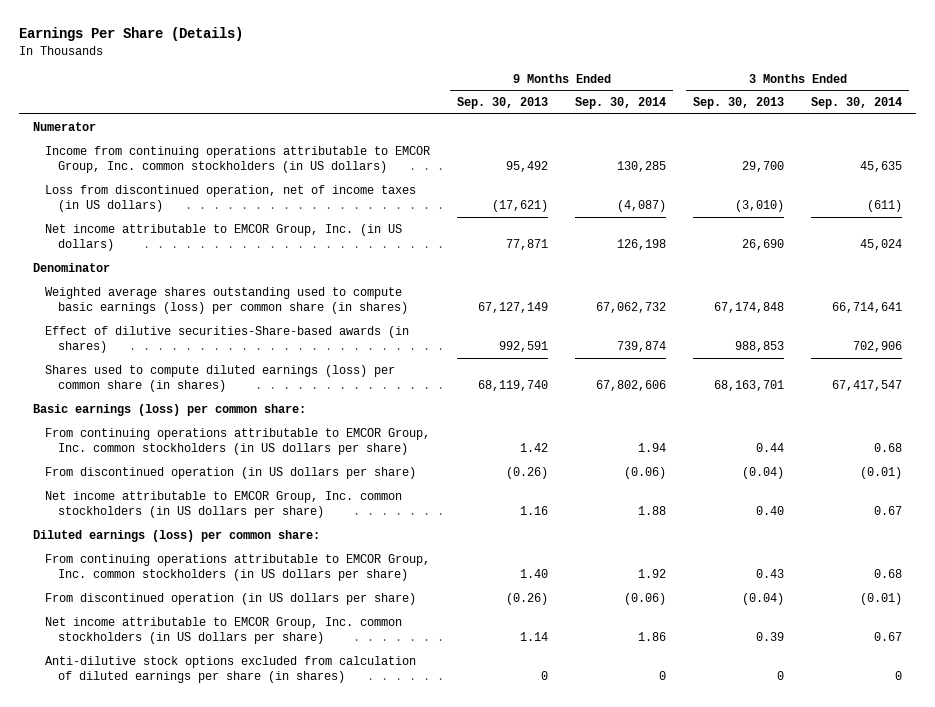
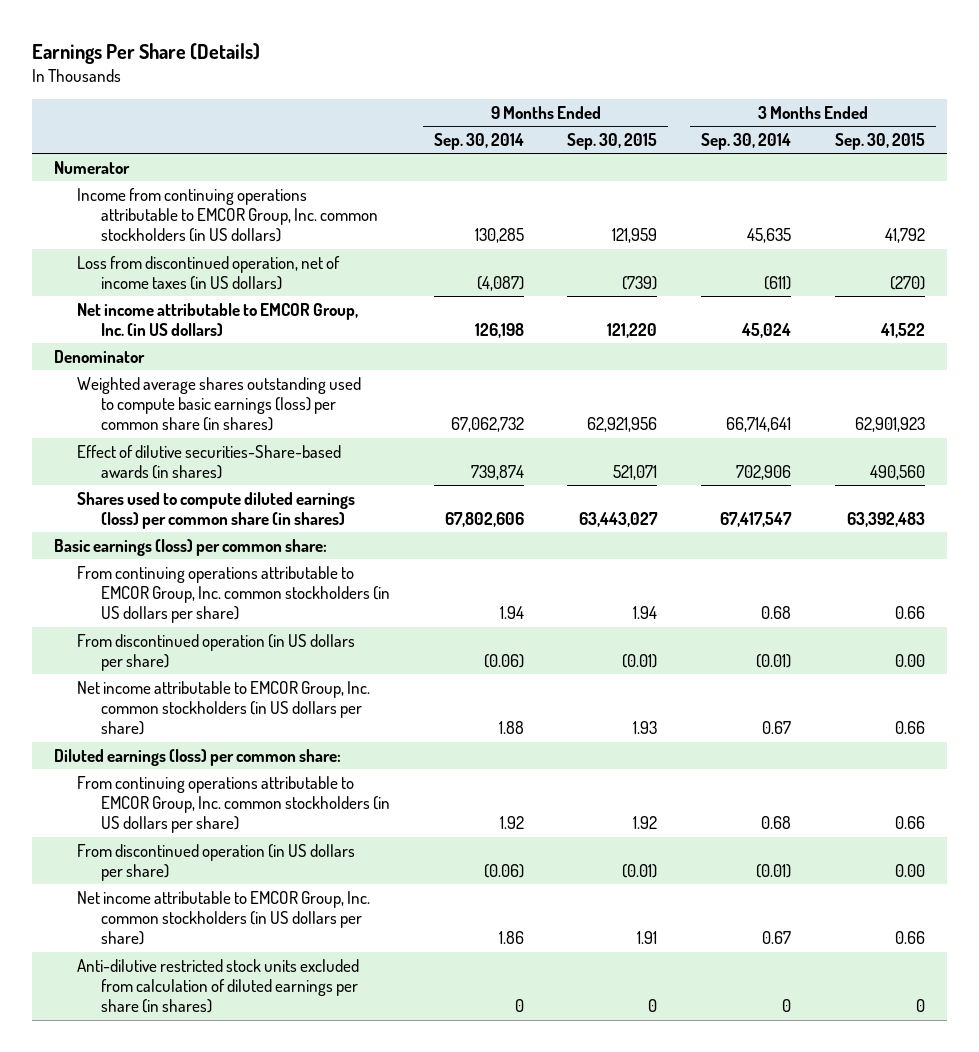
[457,97,549,110] Sep. 30, 2013 -> none
[693,97,785,110] Sep. 30, 2013 -> none
none -> [567,133,658,151] Sep. 30, 2015
none -> [835,133,926,151] Sep. 30, 2015
[45,655,417,684] Anti-dilutive stock options excluded from calculation of diluted earnings per share (in shares) -> [77,958,360,1014] Anti-dilutive restricted stock units excluded from calculation of diluted earnings per share (in shares)

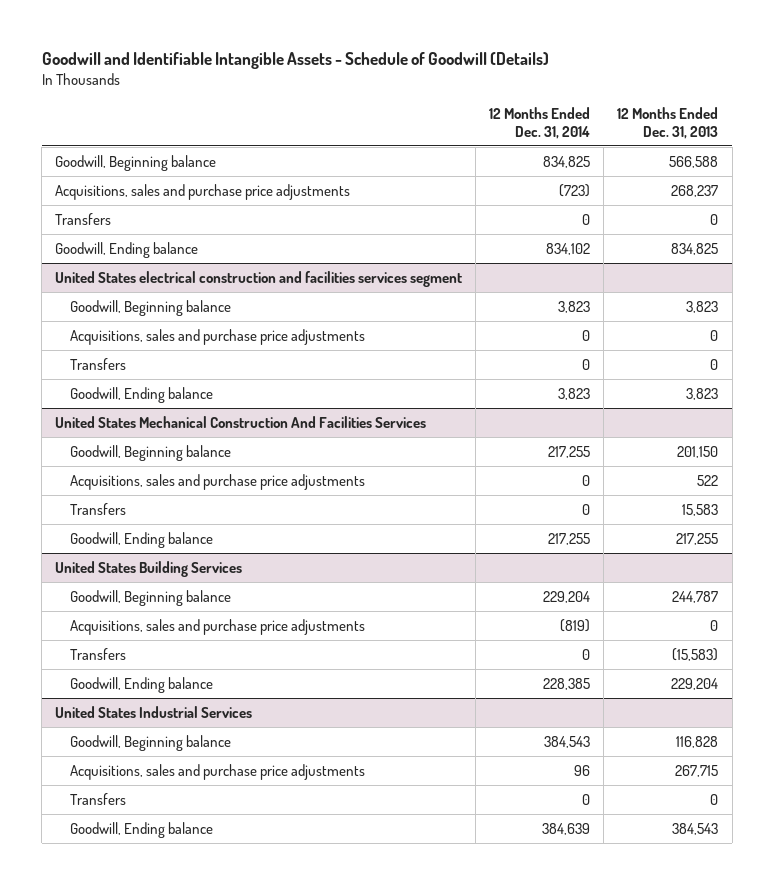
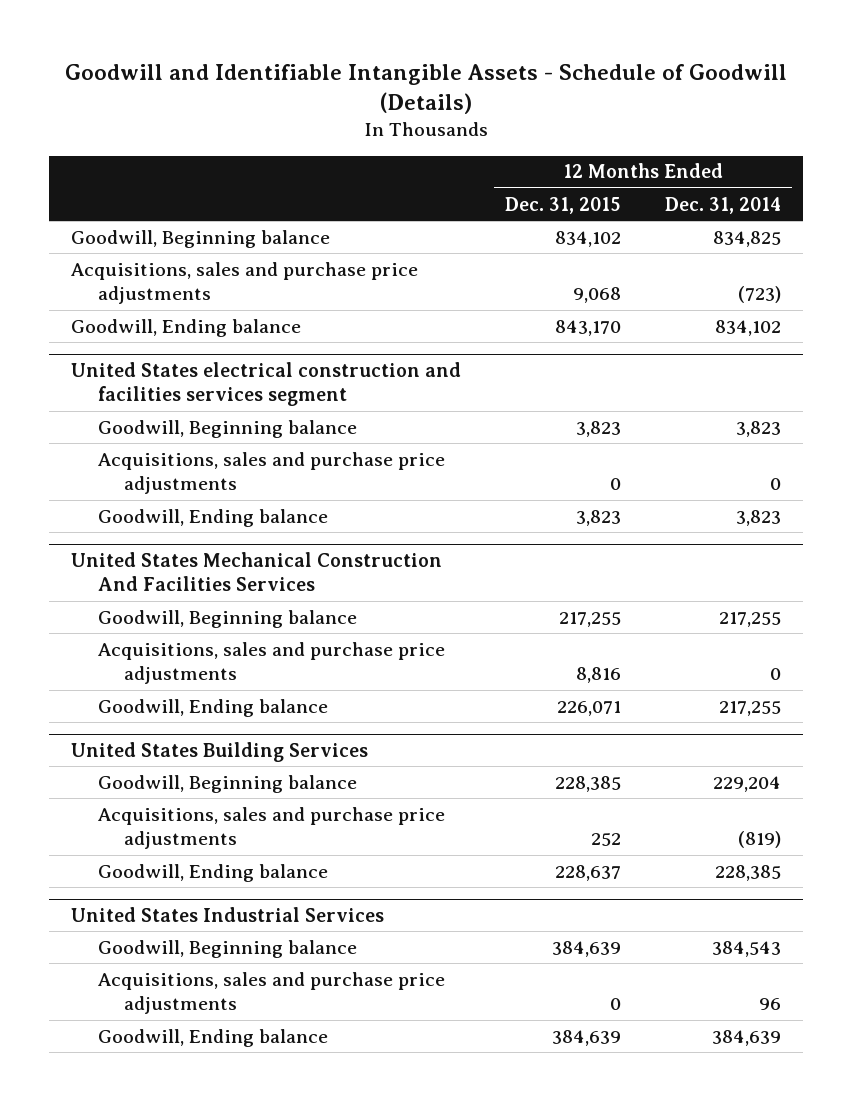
[617,107,719,139] 12 Months Ended Dec. 31, 2013 -> none
none -> [505,196,622,214] Dec. 31, 2015
[55,212,112,225] Transfers -> none
[70,357,127,370] Transfers -> none
[70,502,127,515] Transfers -> none
[70,647,127,660] Transfers -> none
[70,792,127,805] Transfers -> none

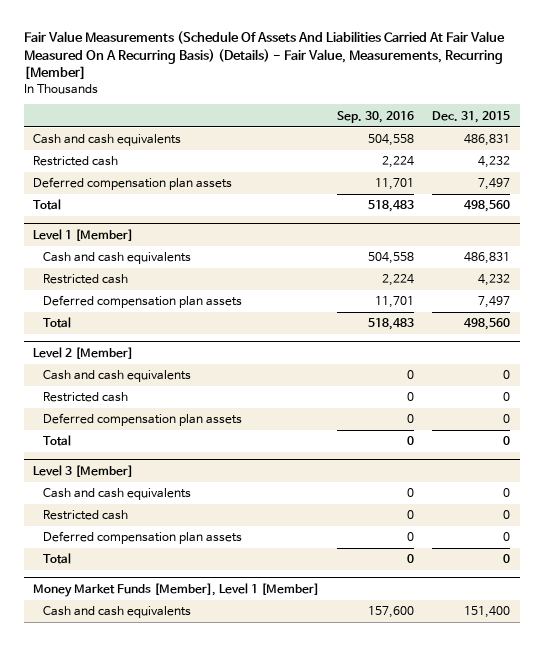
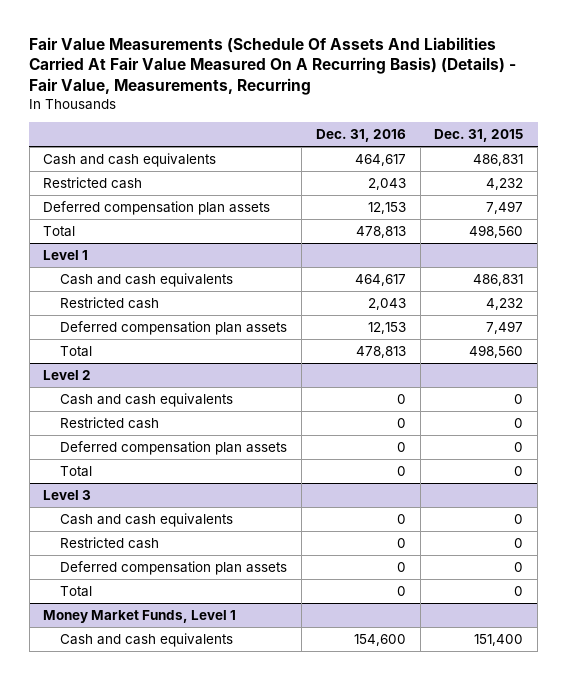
[23,30,505,81] Fair Value Measurements (Schedule Of Assets And Liabilities Carried At Fair Value Measured On A Recurring Basis) (Details) - Fair Value, Measurements, Recurring [Member] -> [29,36,517,96] Fair Value Measurements (Schedule Of Assets And Liabilities Carried At Fair Value Measured On A Recurring Basis) (Details) - Fair Value, Measurements, Recurring
[337,110,415,123] Sep. 30, 2016 -> none
none -> [315,129,406,143] Dec. 31, 2016
[33,228,134,241] Level 1 [Member] -> [43,249,89,260] Level 1
[33,346,134,359] Level 2 [Member] -> [43,369,92,380] Level 2
[33,464,134,477] Level 3 [Member] -> [43,489,92,500] Level 3
[33,582,320,597] Money Market Funds [Member], Level 1 [Member] -> [43,609,237,623] Money Market Funds, Level 1

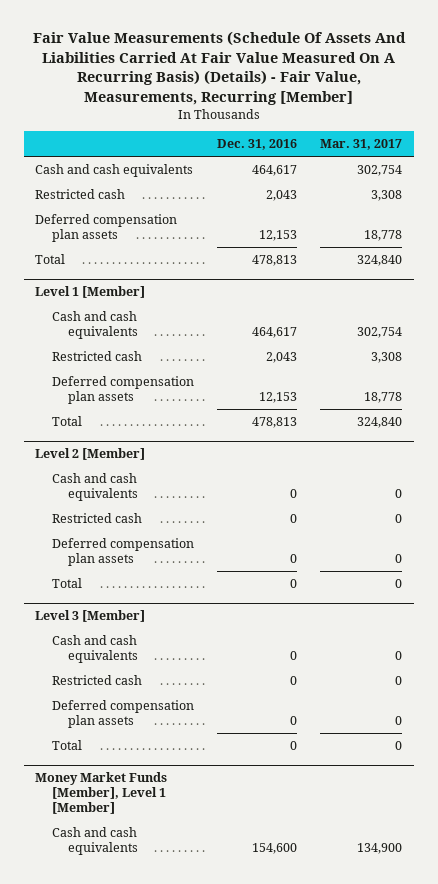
[29,36,517,96] Fair Value Measurements (Schedule Of Assets And Liabilities Carried At Fair Value Measured On A Recurring Basis) (Details) - Fair Value, Measurements, Recurring -> [32,31,406,105] Fair Value Measurements (Schedule Of Assets And Liabilities Carried At Fair Value Measured On A Recurring Basis) (Details) - Fair Value, Measurements, Recurring [Member]
[434,129,524,143] Dec. 31, 2015 -> none
none -> [320,139,403,151] Mar. 31, 2017
[43,249,89,260] Level 1 -> [35,286,146,299] Level 1 [Member]
[43,369,92,380] Level 2 -> [35,448,146,461] Level 2 [Member]
[43,489,92,500] Level 3 -> [35,610,146,623] Level 3 [Member]
[43,609,237,623] Money Market Funds, Level 1 -> [35,772,168,815] Money Market Funds [Member], Level 1 [Member]

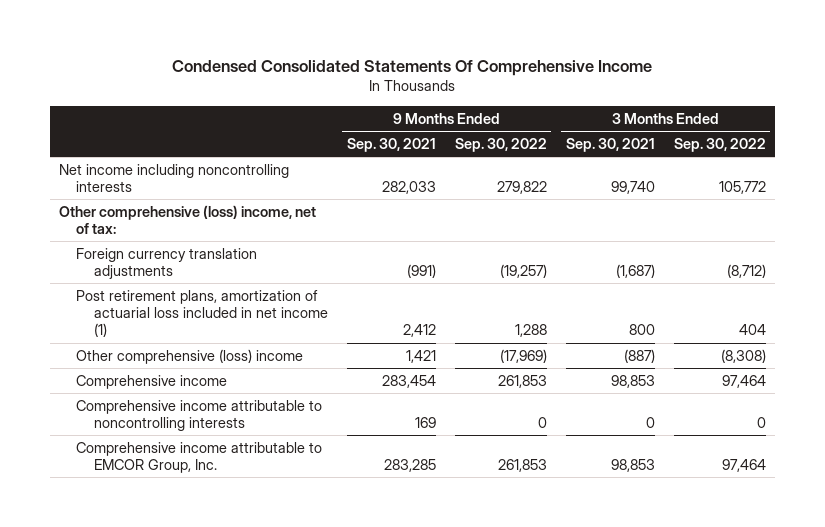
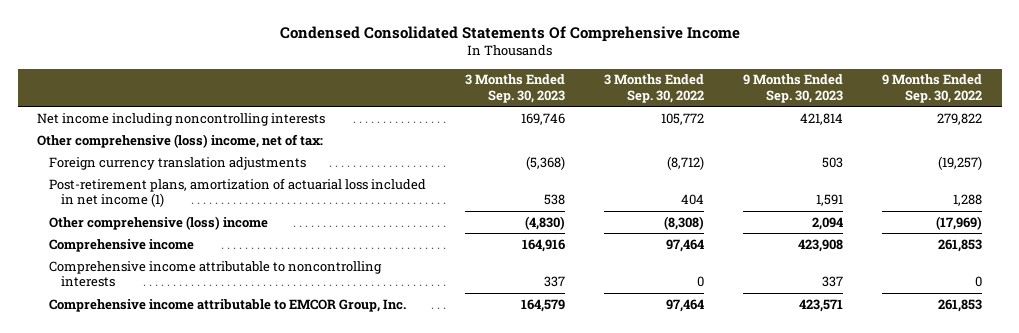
[346,137,436,152] Sep. 30, 2021 -> none
[565,137,655,152] Sep. 30, 2021 -> none
none -> [465,74,566,103] 3 Months Ended Sep. 30, 2023
none -> [743,74,844,103] 9 Months Ended Sep. 30, 2023
[76,289,328,338] Post retirement plans, amortization of actuarial loss included in net income (1) -> [49,177,427,208] Post-retirement plans, amortization of actuarial loss included in net income (1)

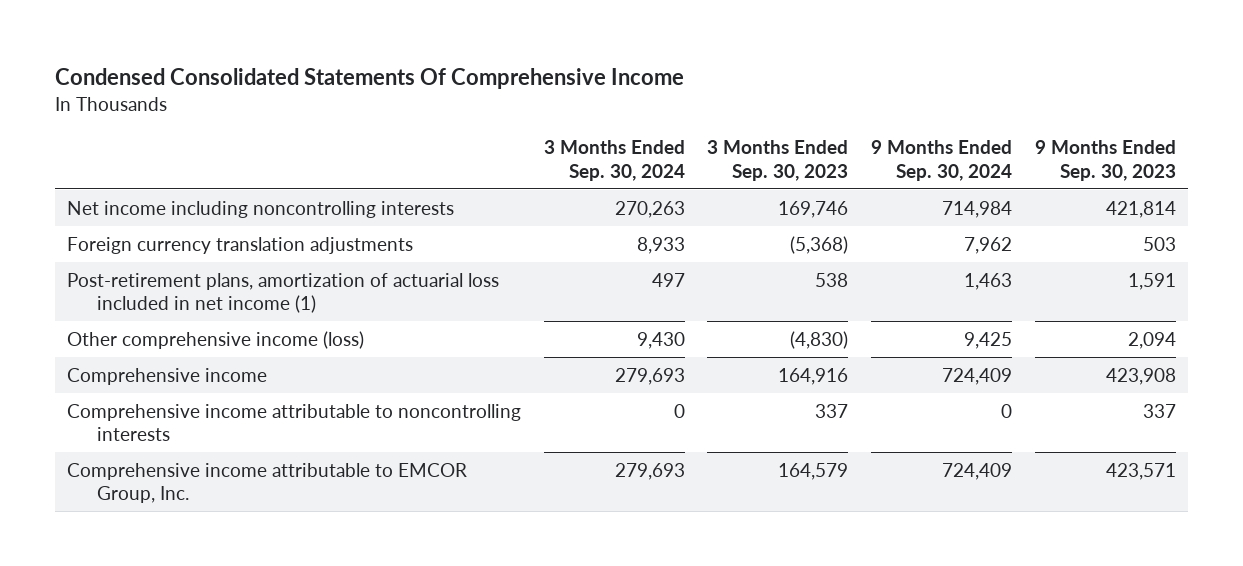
[604,74,705,103] 3 Months Ended Sep. 30, 2022 -> none
[882,74,983,103] 9 Months Ended Sep. 30, 2022 -> none
none -> [543,140,685,181] 3 Months Ended Sep. 30, 2024
none -> [871,140,1013,181] 9 Months Ended Sep. 30, 2024
[37,133,324,148] Other comprehensive (loss) income, net of tax: -> none
[49,215,269,230] Other comprehensive (loss) income -> [66,330,364,349] Other comprehensive income (loss)

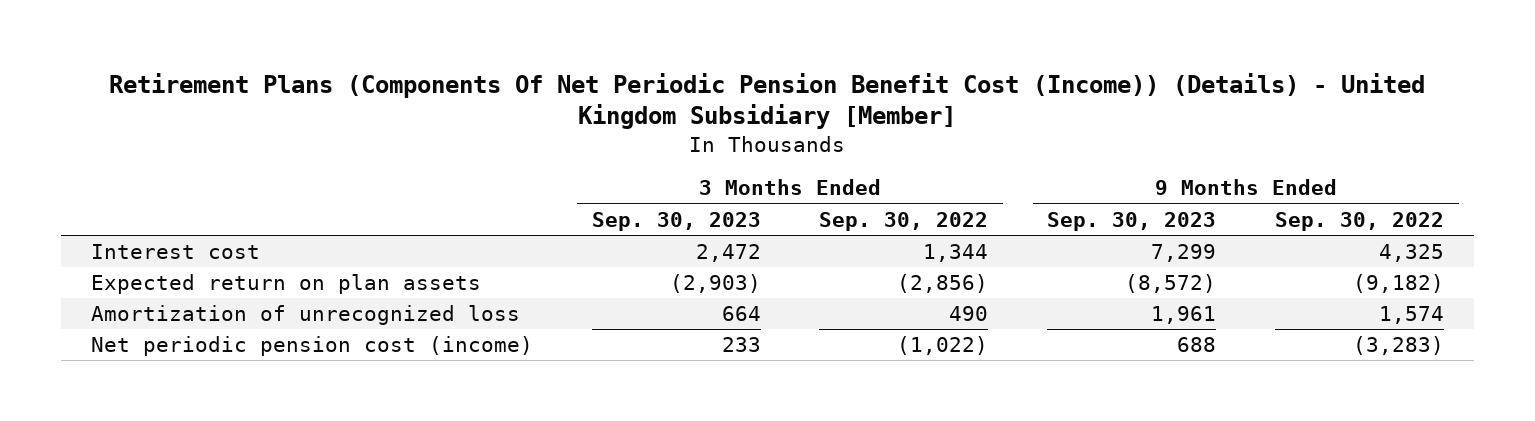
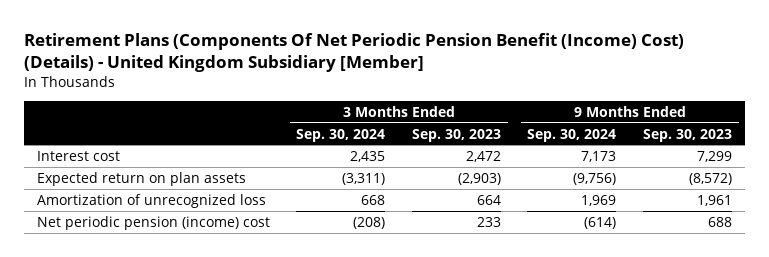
[109,72,1426,130] Retirement Plans (Components Of Net Periodic Pension Benefit Cost (Income)) (Details) - United Kingdom Subsidiary [Member] -> [23,32,684,72] Retirement Plans (Components Of Net Periodic Pension Benefit (Income) Cost) (Details) - United Kingdom Subsidiary [Member]
[819,211,989,231] Sep. 30, 2022 -> none
[1275,211,1445,231] Sep. 30, 2022 -> none
none -> [296,128,386,142] Sep. 30, 2024
none -> [527,128,617,142] Sep. 30, 2024
[90,336,533,357] Net periodic pension cost (income) -> [36,215,270,230] Net periodic pension (income) cost

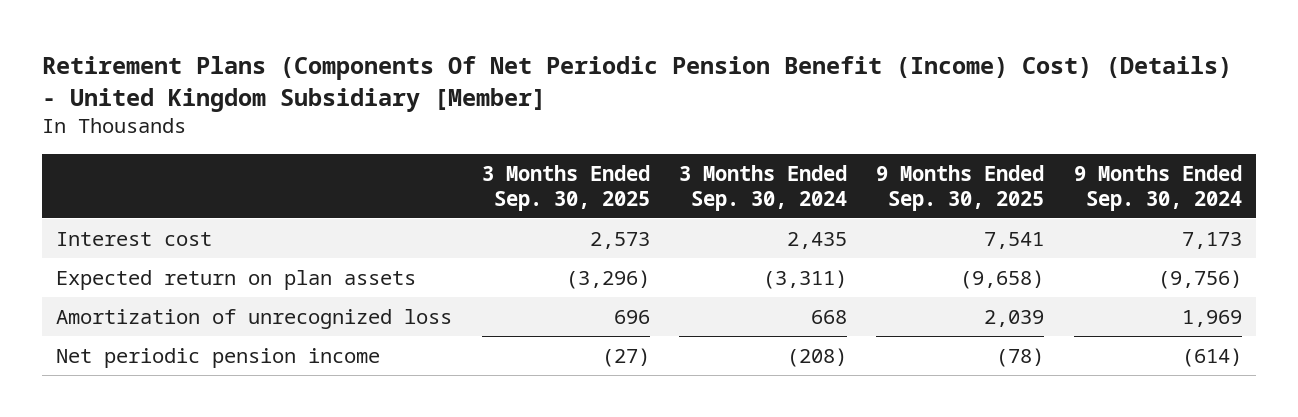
[411,128,501,142] Sep. 30, 2023 -> none
[642,128,732,142] Sep. 30, 2023 -> none
none -> [481,165,650,211] 3 Months Ended Sep. 30, 2025
none -> [876,165,1045,211] 9 Months Ended Sep. 30, 2025
[36,215,270,230] Net periodic pension (income) cost -> [56,347,381,368] Net periodic pension income

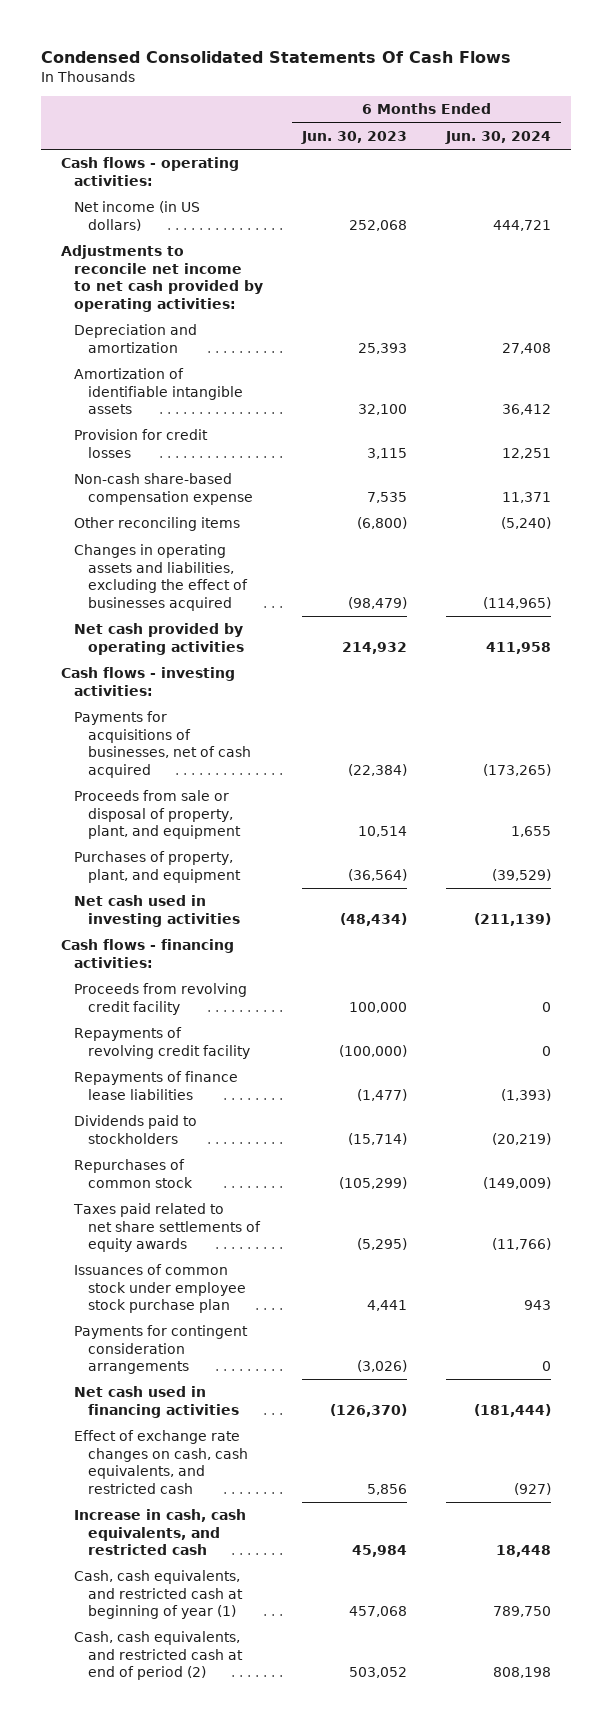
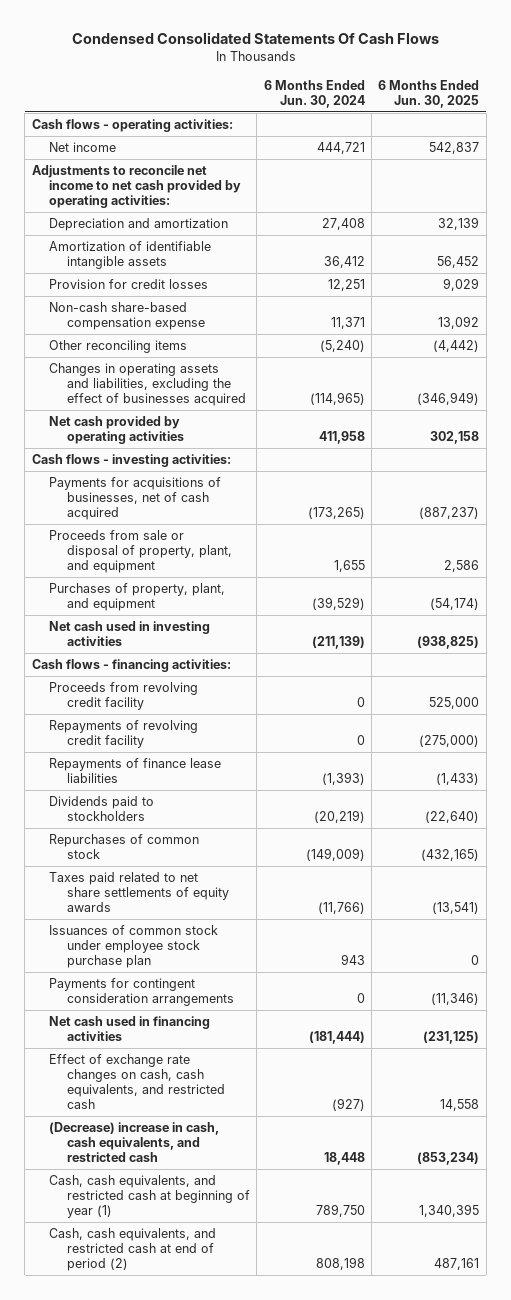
[301,130,408,144] Jun. 30, 2023 -> none
none -> [378,79,480,108] 6 Months Ended Jun. 30, 2025
[74,201,201,231] Net income (in US dollars) -> [49,142,117,153] Net income
[74,1509,247,1556] Increase in cash, cash equivalents, and restricted cash -> [49,1122,220,1163] (Decrease) increase in cash, cash equivalents, and restricted cash

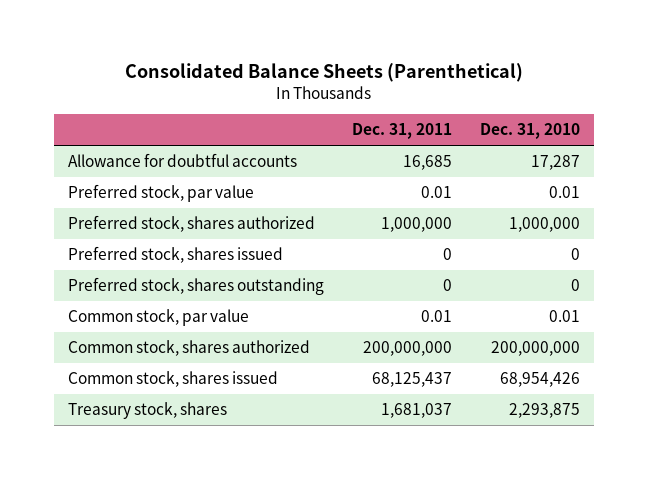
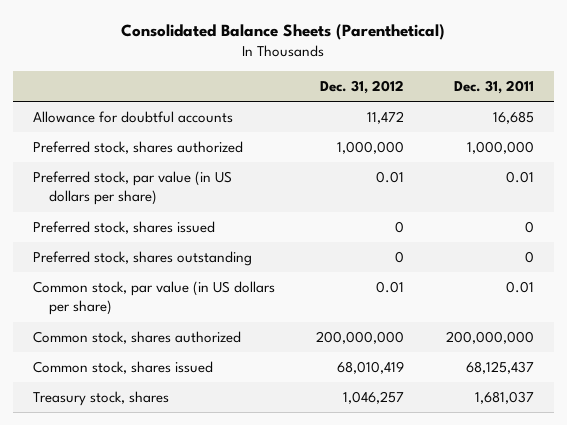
[480,123,581,140] Dec. 31, 2010 -> none
none -> [320,79,405,94] Dec. 31, 2012
[67,184,254,203] Preferred stock, par value -> none
none -> [33,171,233,206] Preferred stock, par value (in US dollars per share)
[67,309,249,327] Common stock, par value -> [33,281,276,316] Common stock, par value (in US dollars per share)

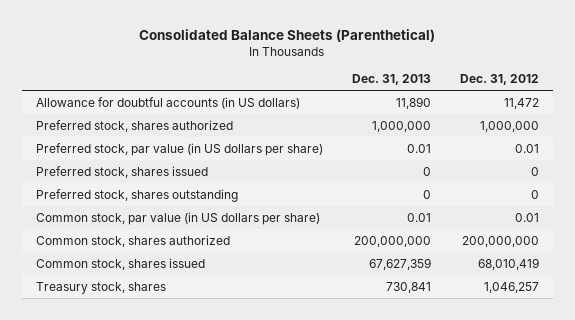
[453,79,534,94] Dec. 31, 2011 -> none
none -> [351,74,431,86] Dec. 31, 2013
[33,111,234,124] Allowance for doubtful accounts -> [36,96,301,109] Allowance for doubtful accounts (in US dollars)

